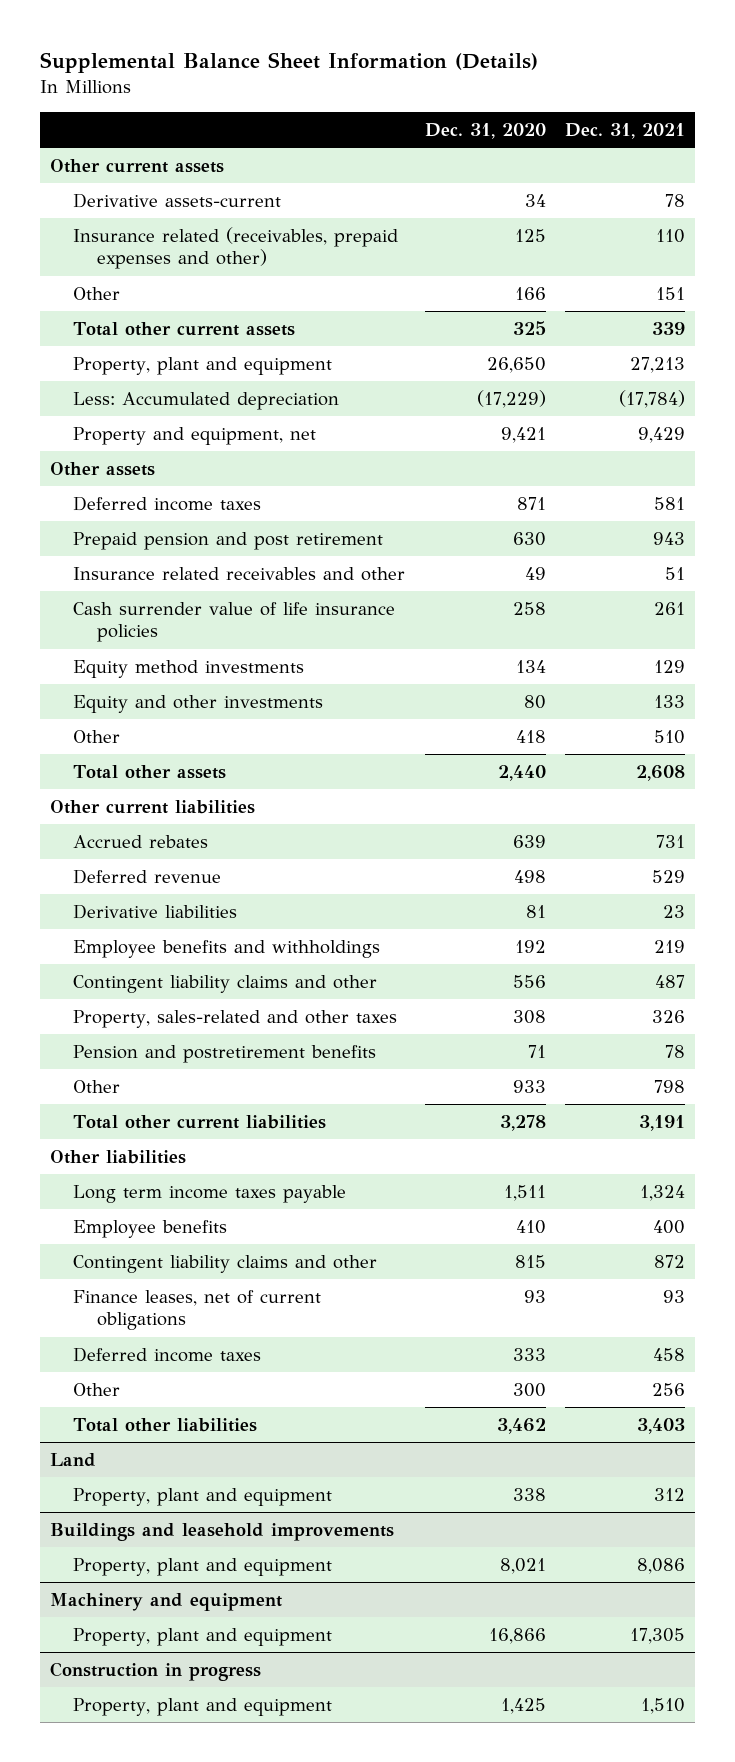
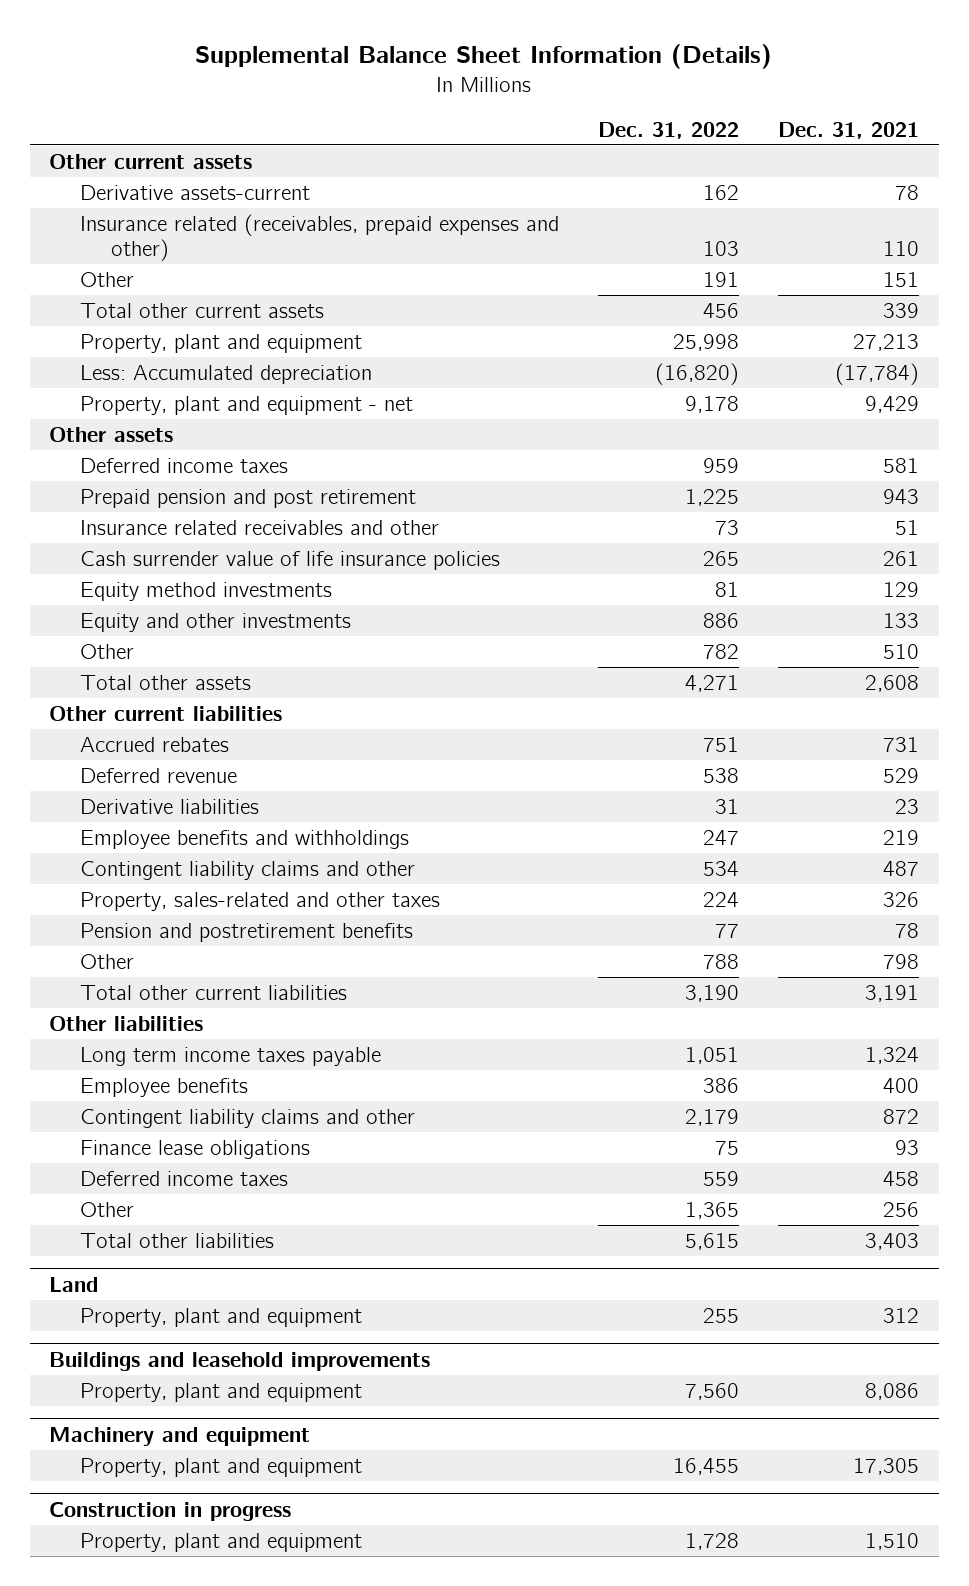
[424,122,546,139] Dec. 31, 2020 -> none
none -> [598,121,740,139] Dec. 31, 2022
[73,427,317,446] Property and equipment, net -> [79,395,413,415] Property, plant and equipment - net
[73,1290,322,1331] Finance leases, net of current obligations -> [79,1139,310,1159] Finance lease obligations

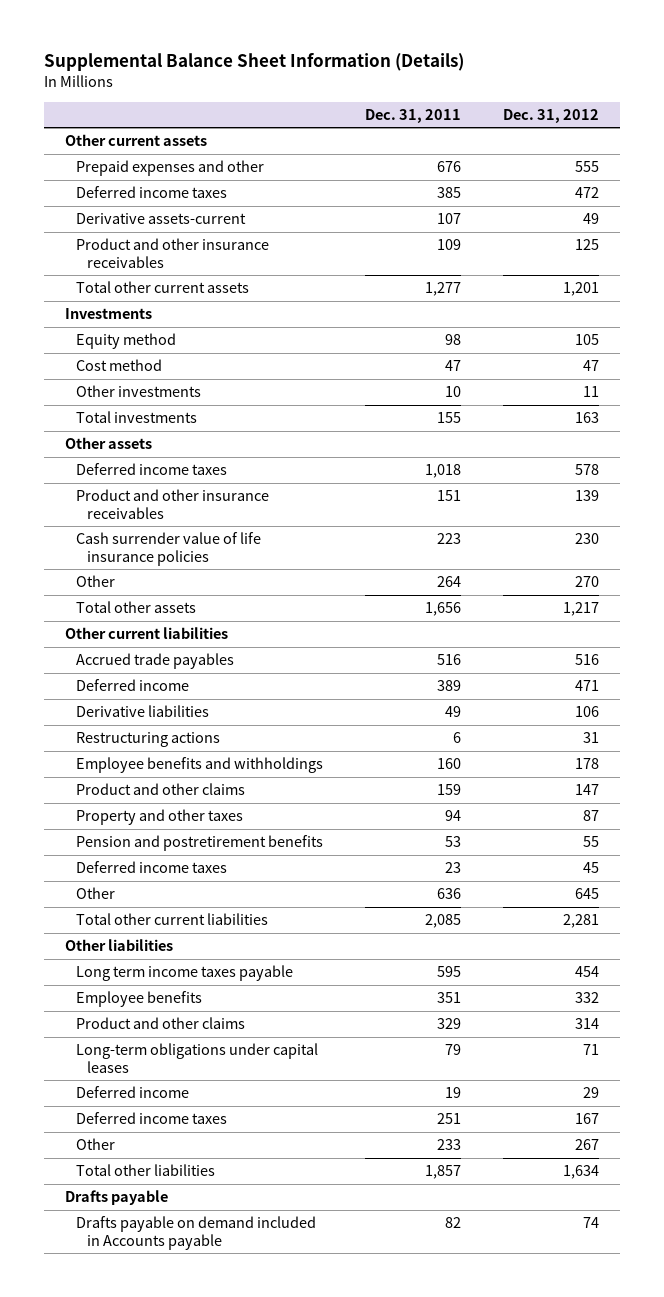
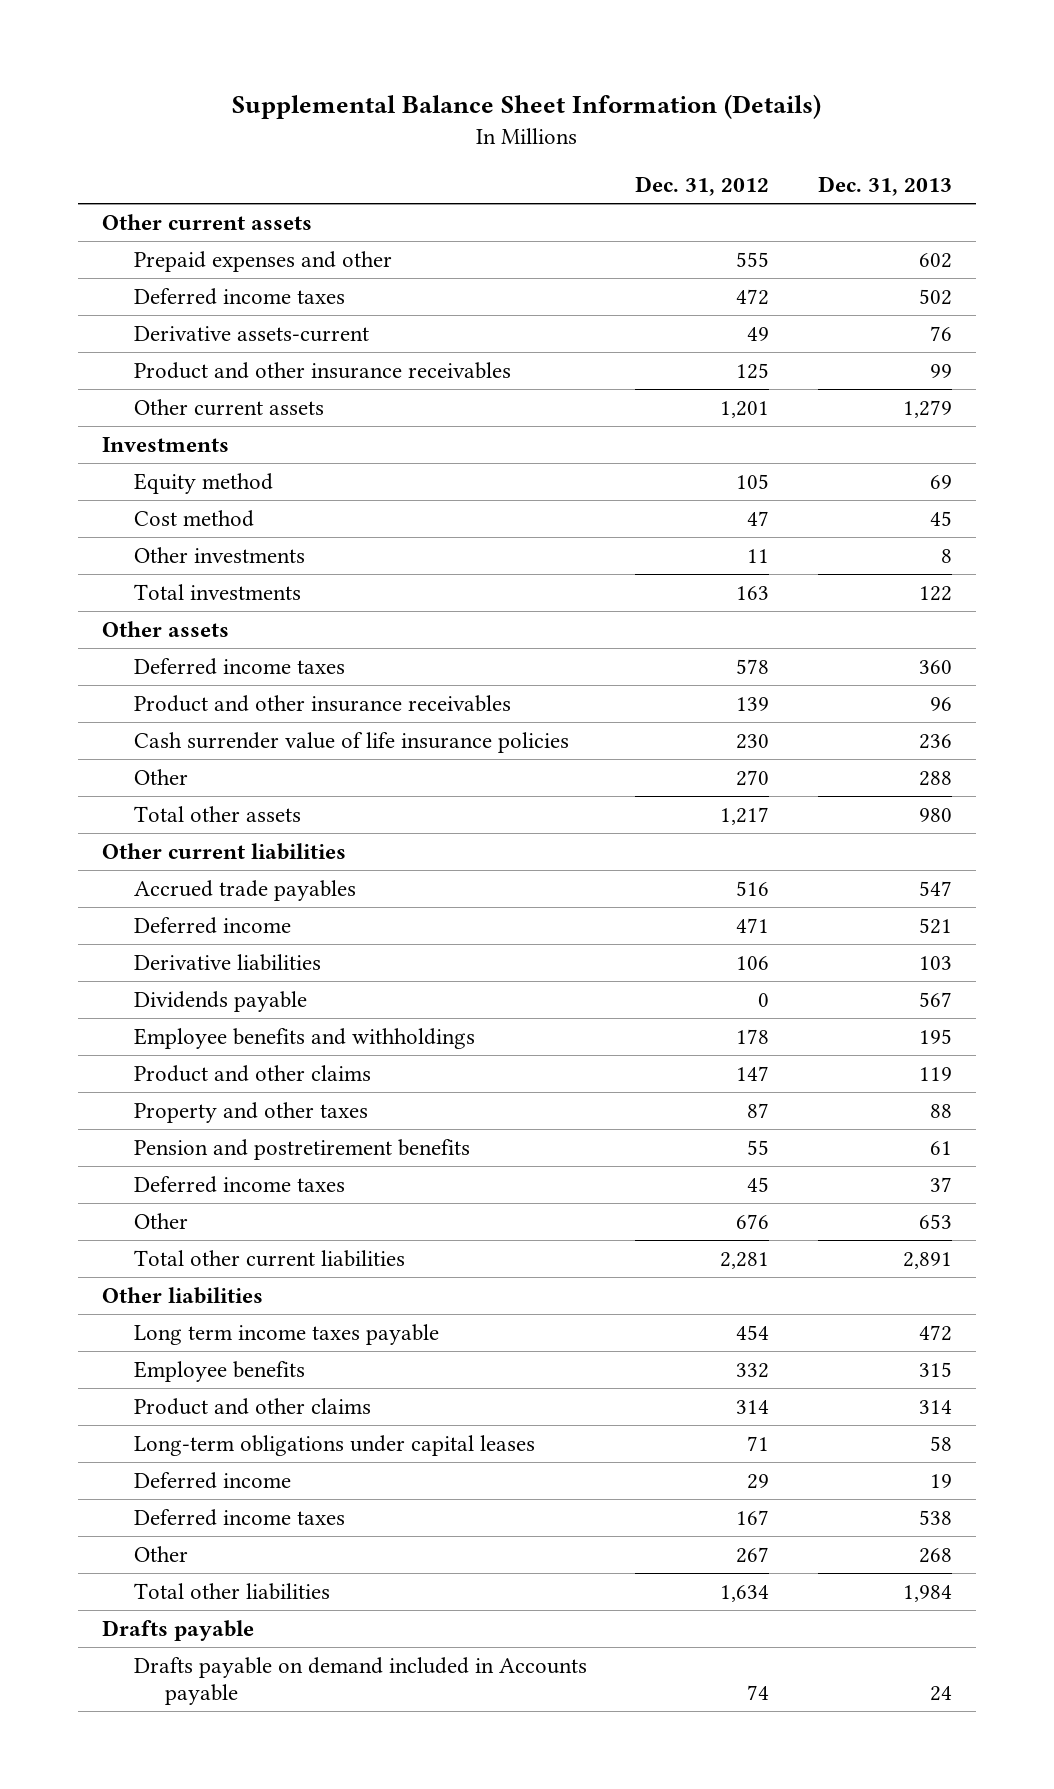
[364,108,461,123] Dec. 31, 2011 -> none
none -> [817,176,952,197] Dec. 31, 2013
[76,281,250,294] Total other current assets -> [133,398,324,416] Other current assets
[76,732,221,748] Restructuring actions -> none
none -> [133,990,307,1012] Dividends payable
[574,888,599,900] 645 -> [736,1213,770,1229] 676

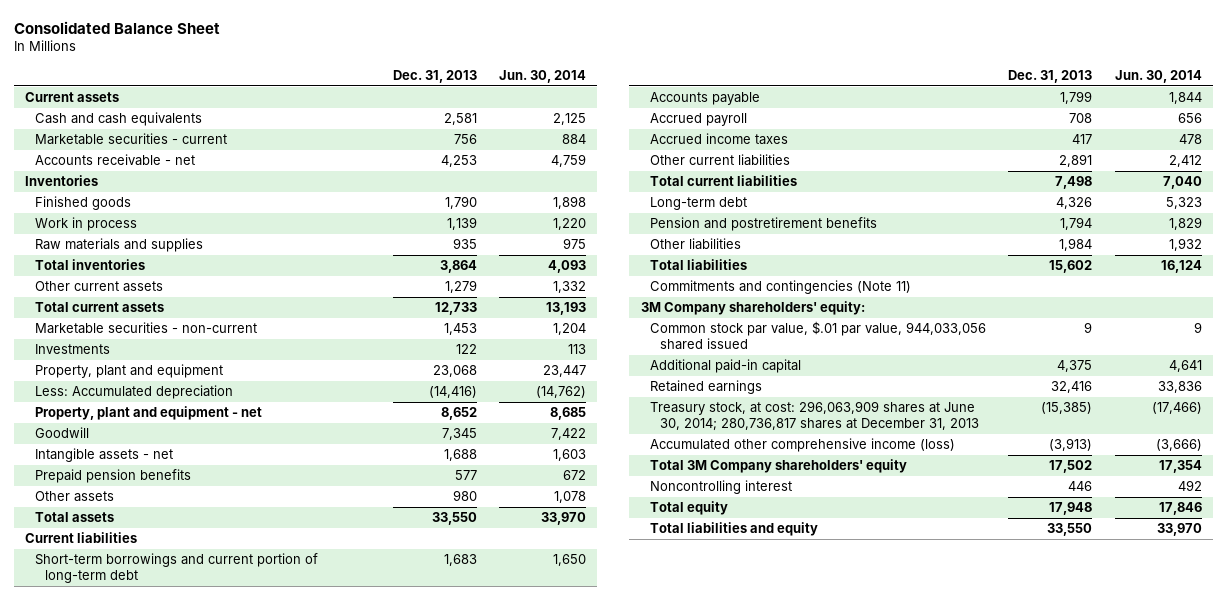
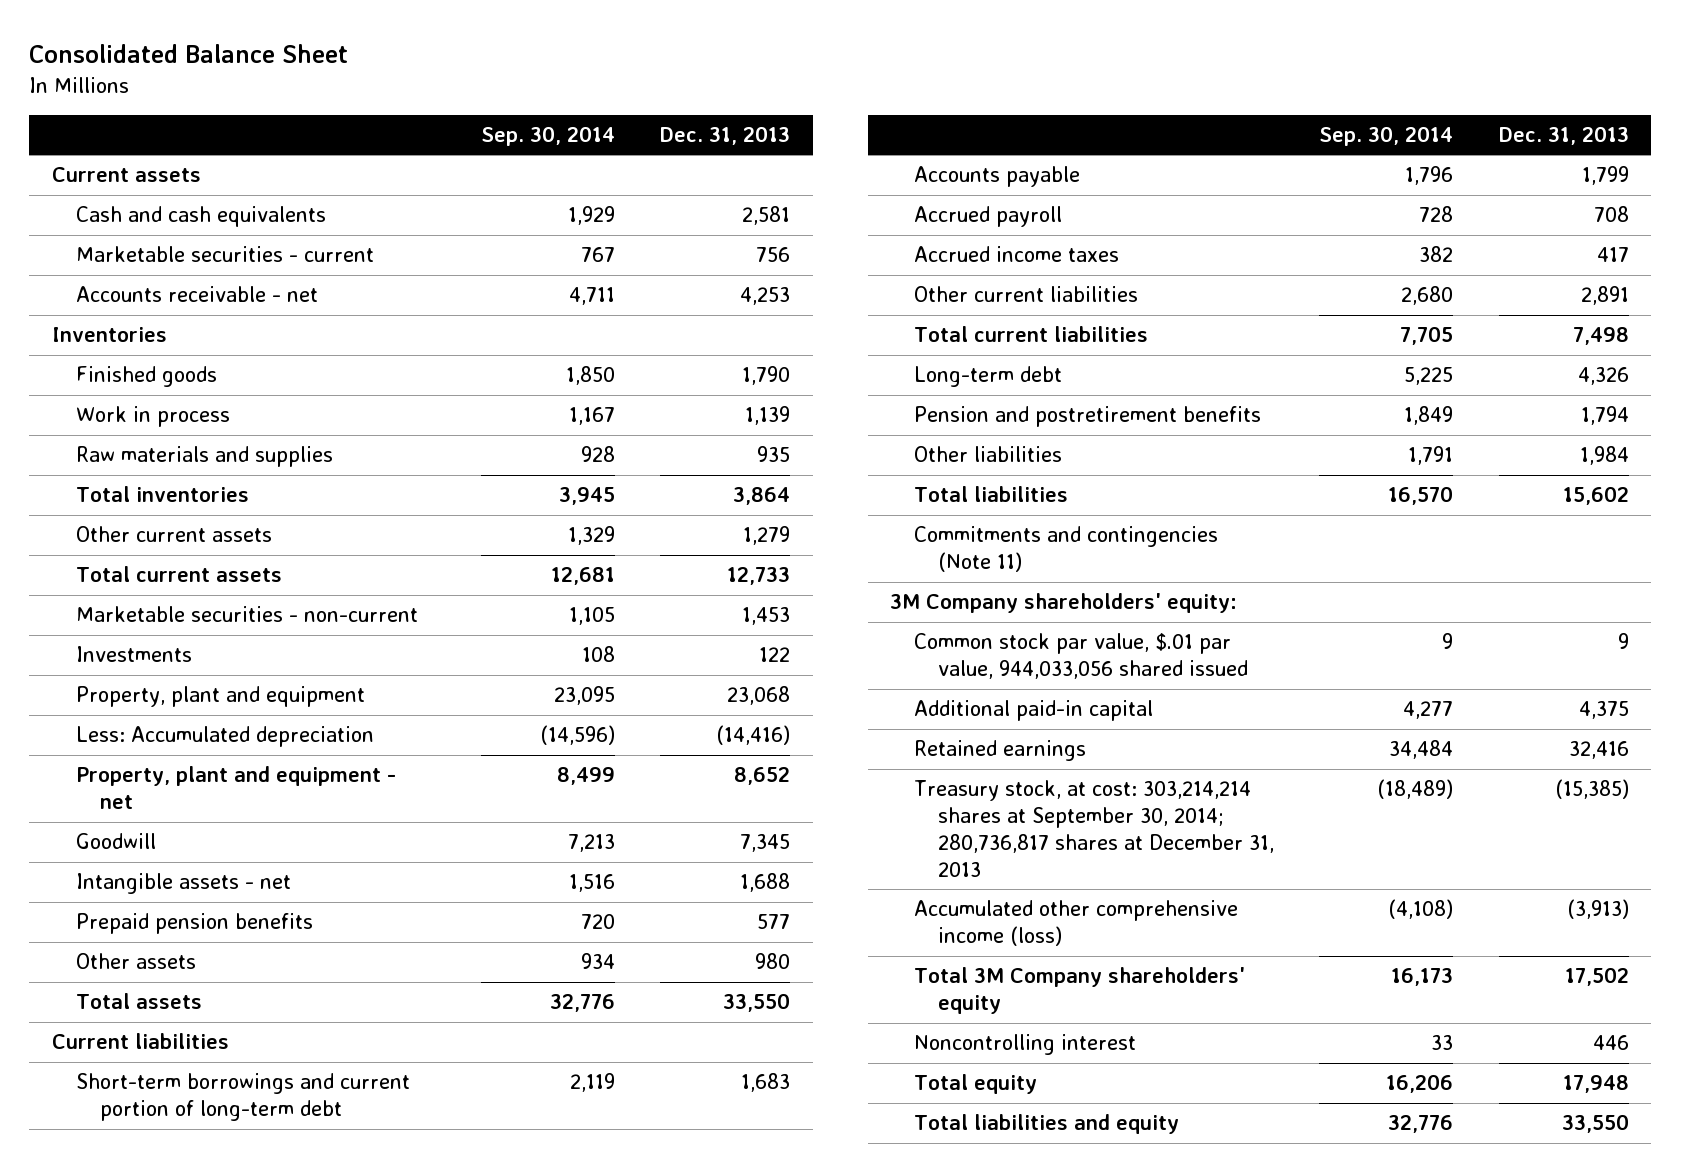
[499,69,587,83] Jun. 30, 2014 -> none
none -> [481,125,616,146] Sep. 30, 2014
[650,401,980,432] Treasury stock, at cost: 296,063,909 shares at June 30, 2014; 280,736,817 shares at December 31, 2013 -> [914,780,1274,878] Treasury stock, at cost: 303,214,214 shares at September 30, 2014; 280,736,817 shares at December 31, 2013

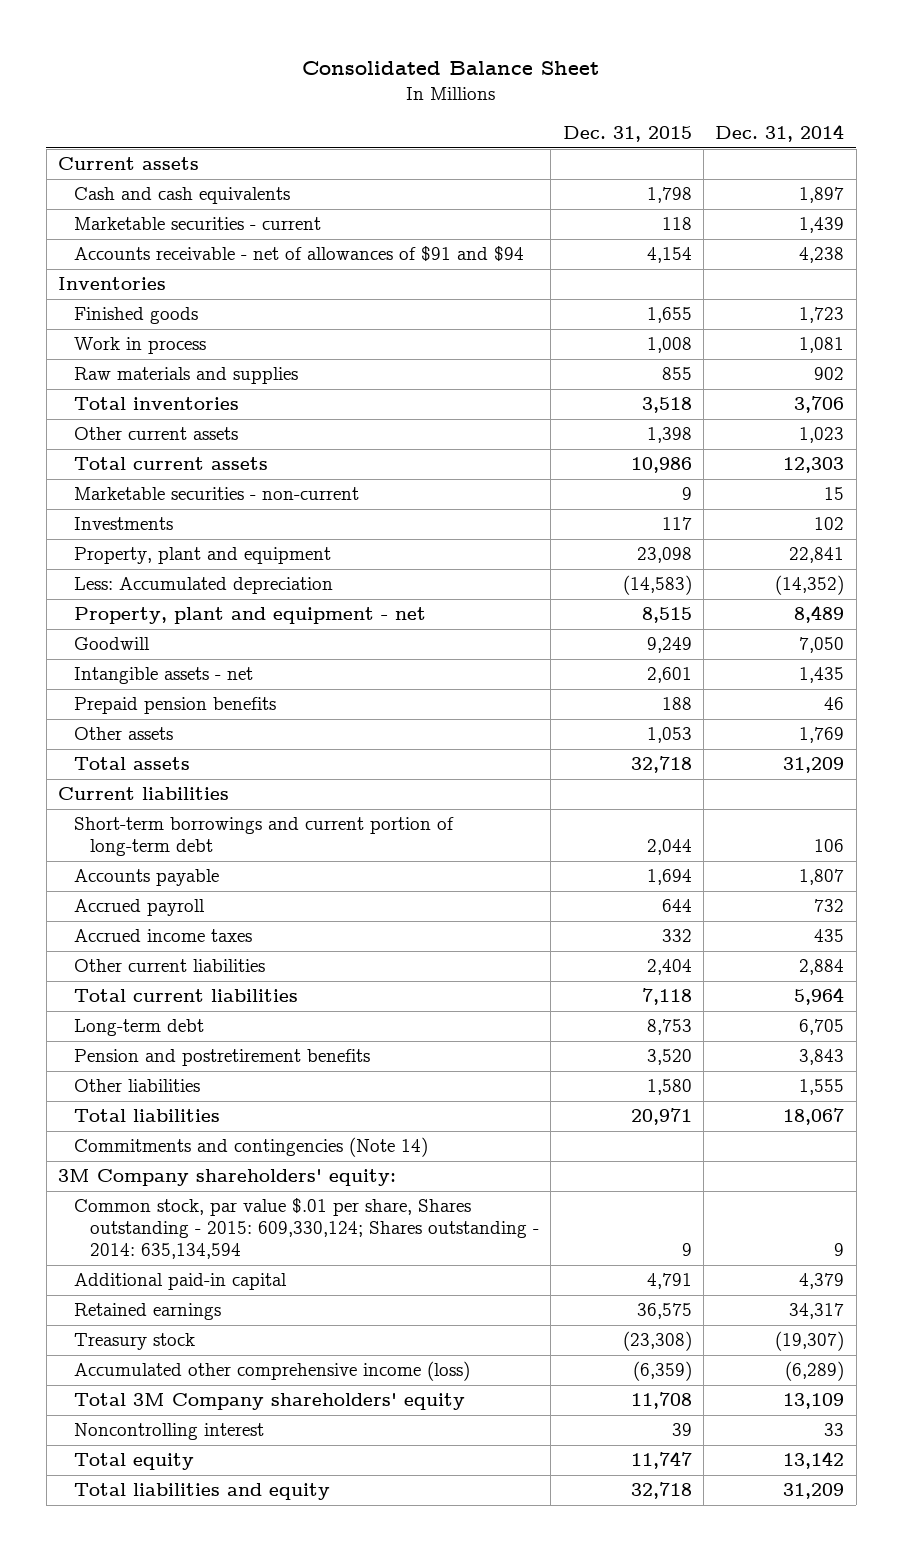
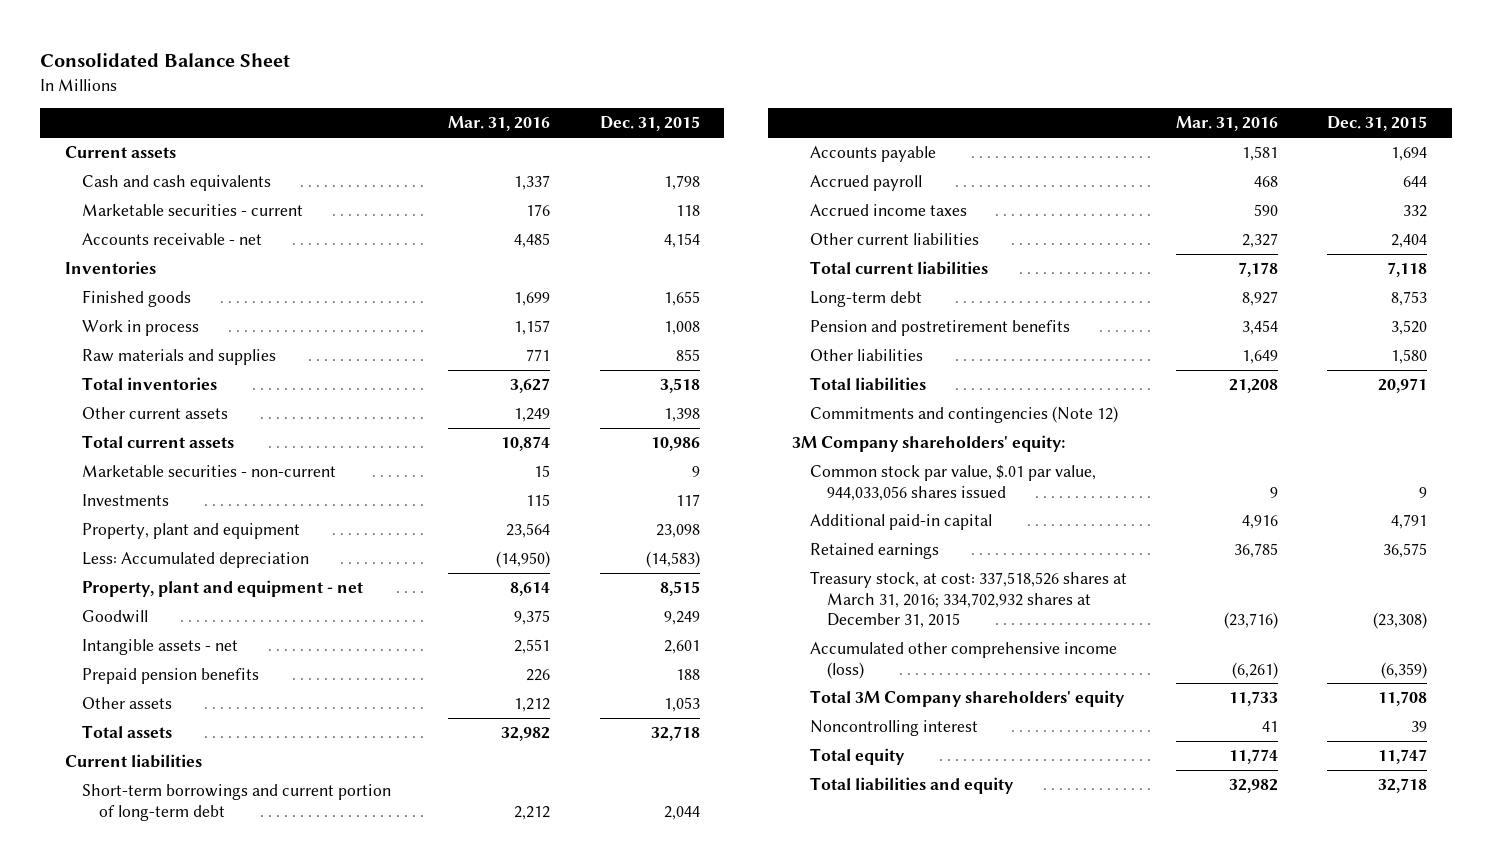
[715,124,845,143] Dec. 31, 2014 -> none
none -> [448,116,551,132] Mar. 31, 2016
[73,246,524,263] Accounts receivable - net of allowances of $91 and $94 -> [82,233,263,246] Accounts receivable - net
[73,1137,428,1158] Commitments and contingencies (Note 14) -> [809,406,1118,424] Commitments and contingencies (Note 12)
[73,1198,540,1260] Common stock, par value $.01 per share, Shares outstanding - 2015: 609,330,124; Shares outstanding - 2014: 635,134,594 -> [809,465,1096,501] Common stock par value, $.01 par value, 944,033,056 shares issued
[73,1333,195,1351] Treasury stock -> [809,571,1127,628] Treasury stock, at cost: 337,518,526 shares at March 31, 2016; 334,702,932 shares at December 31, 2015

